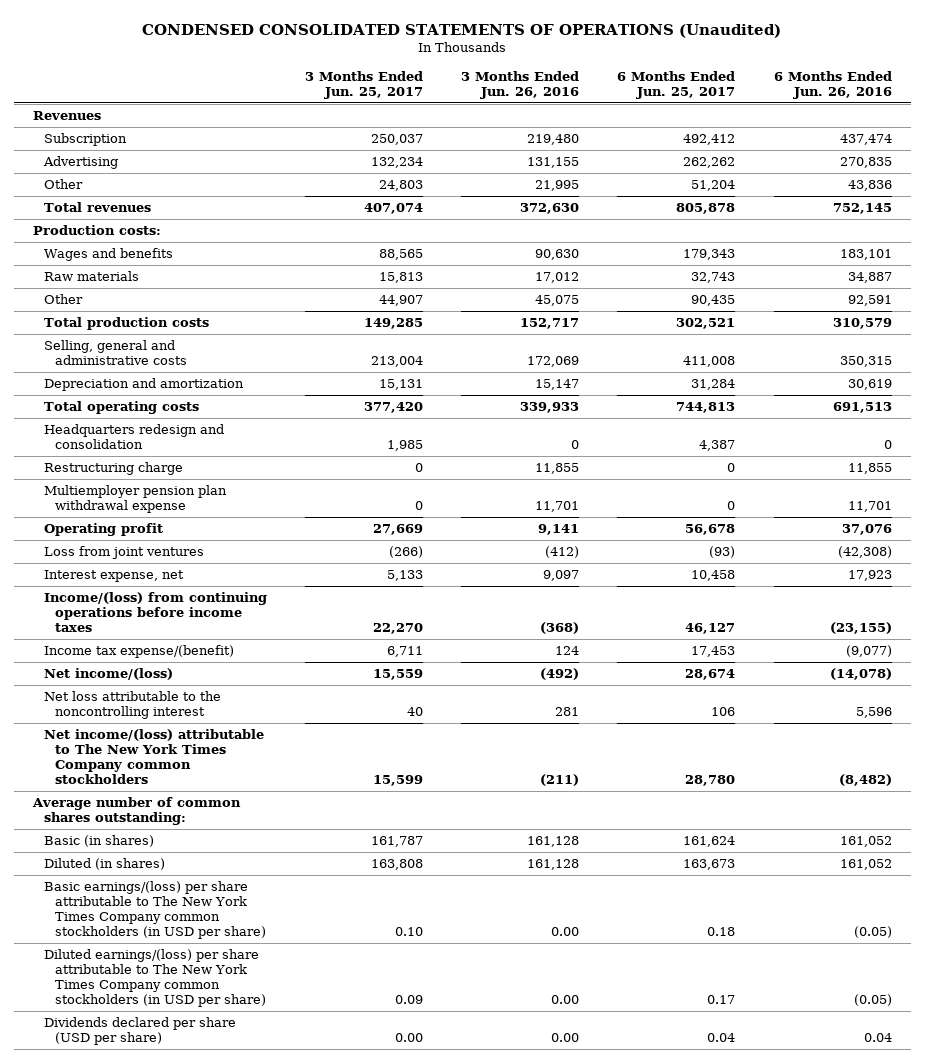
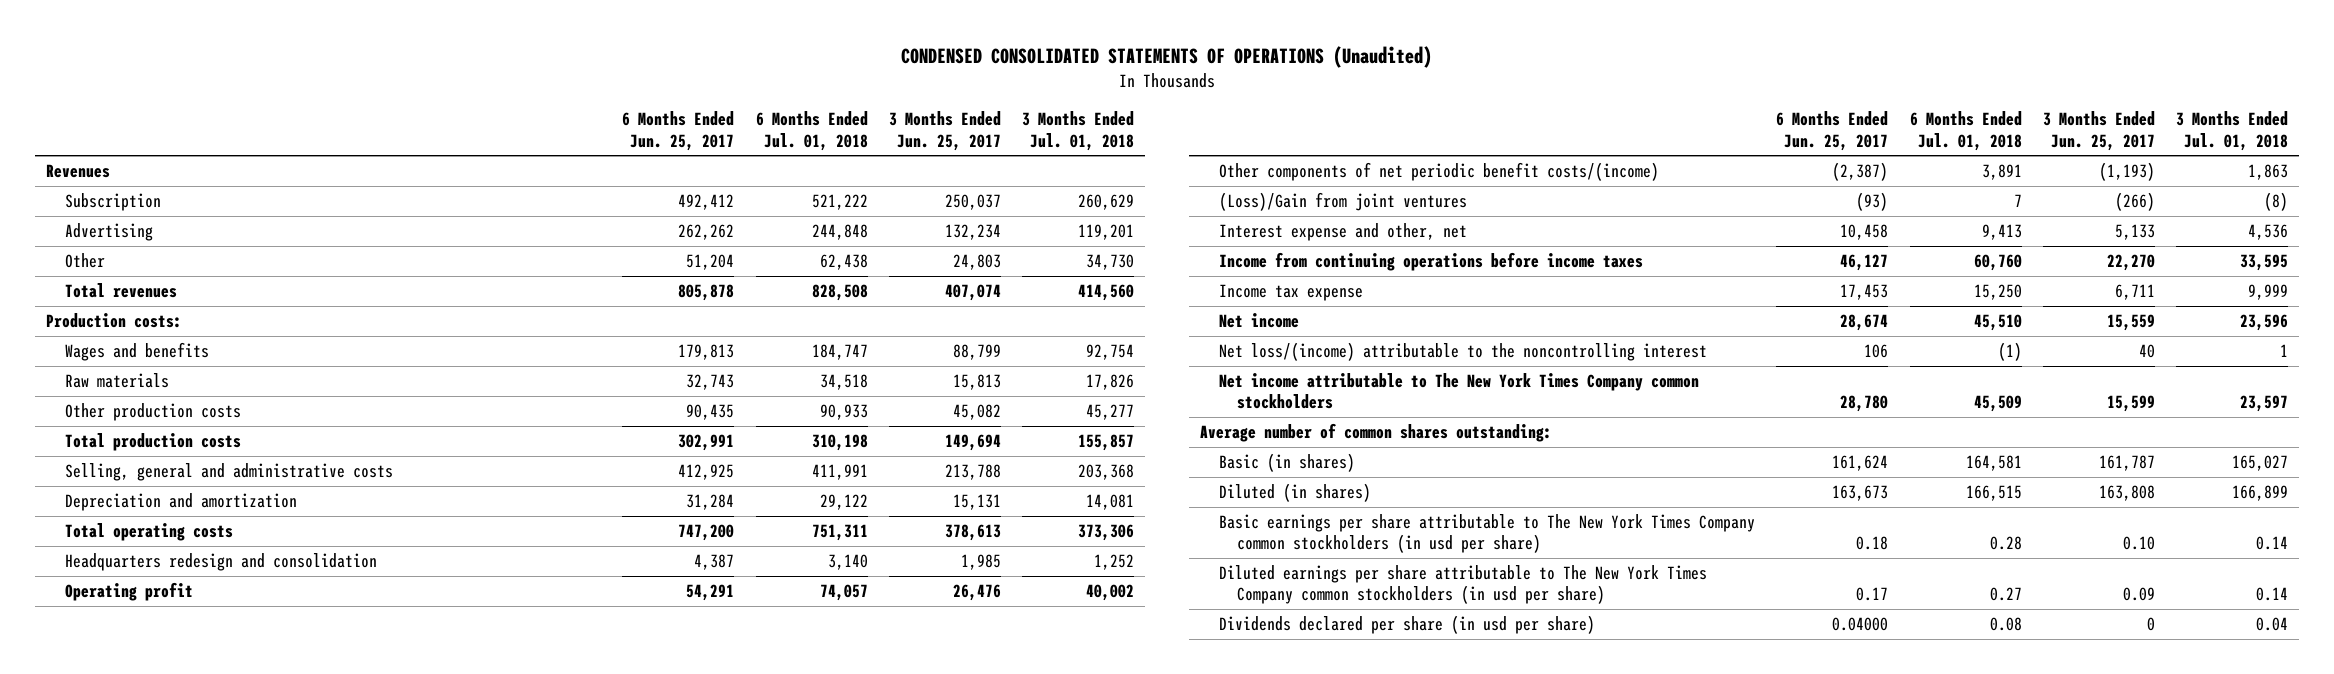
[461,71,580,100] 3 Months Ended Jun. 26, 2016 -> none
[773,71,892,100] 6 Months Ended Jun. 26, 2016 -> none
none -> [755,111,868,151] 6 Months Ended Jul. 01, 2018
none -> [1022,111,1135,151] 3 Months Ended Jul. 01, 2018
[379,249,424,261] 88,565 -> [952,344,1001,361] 88,799
[683,249,736,261] 179,343 -> [678,344,735,361] 179,813
[44,294,84,305] Other -> [64,403,241,422] Other production costs
[379,295,424,307] 44,907 -> [952,404,1001,421] 45,082
[364,318,424,330] 149,285 -> [944,434,1001,452] 149,694
[676,318,736,330] 302,521 -> [678,434,735,452] 302,991
[371,356,424,368] 213,004 -> [944,464,1001,481] 213,788
[683,356,736,368] 411,008 -> [678,464,735,481] 412,925
[364,402,424,414] 377,420 -> [944,524,1001,542] 378,613
[676,402,736,414] 744,813 -> [678,524,735,542] 747,200
[44,462,184,476] Restructuring charge -> none
[44,485,228,514] Multiemployer pension plan withdrawal expense -> none
[373,524,424,536] 27,669 -> [952,584,1001,602] 26,476
[685,524,736,536] 56,678 -> [686,584,735,602] 54,291
none -> [1218,162,1659,182] Other components of net periodic benefit costs/(income)
[44,546,205,560] Loss from joint ventures -> [1218,192,1467,212] (Loss)/Gain from joint ventures
[44,570,185,583] Interest expense, net -> [1218,223,1467,242] Interest expense and other, net
[44,592,268,633] Income/(loss) from continuing operations before income taxes -> [1218,252,1643,272] Income from continuing operations before income taxes
[44,645,235,659] Income tax expense/(benefit) -> [1218,284,1363,302] Income tax expense
[44,668,174,681] Net income/(loss) -> [1218,313,1299,329] Net income
[44,691,222,720] Net loss attributable to the noncontrolling interest -> [1218,342,1707,362] Net loss/(income) attributable to the noncontrolling interest
[44,729,265,785] Net income/(loss) attributable to The New York Times Company common stockholders -> [1218,373,1699,410] Net income attributable to The New York Times Company common stockholders
[44,881,267,940] Basic earnings/(loss) per share attributable to The New York Times Company common stockholders (in USD per share) -> [1218,514,1755,554] Basic earnings per share attributable to The New York Times Company common stockholders (in usd per share)
[44,949,267,1008] Diluted earnings/(loss) per share attributable to The New York Times Company common stockholders (in USD per share) -> [1218,565,1707,605] Diluted earnings per share attributable to The New York Times Company common stockholders (in usd per share)
[44,1017,237,1046] Dividends declared per share (USD per share) -> [1218,615,1595,635] Dividends declared per share (in usd per share)
[395,1033,424,1043] 0.00 -> [2146,617,2155,632] 0
[707,1033,736,1043] 0.04 -> [1832,617,1889,632] 0.04000

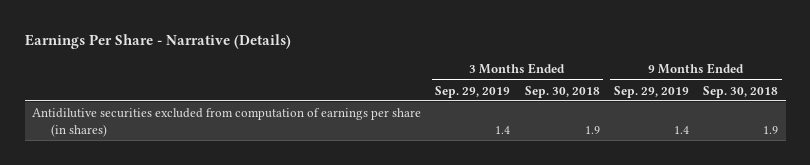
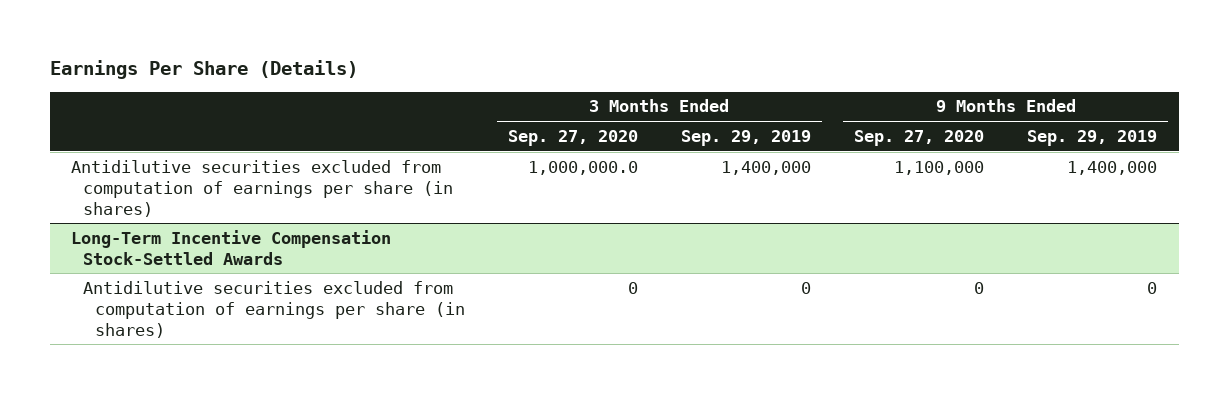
[24,34,291,50] Earnings Per Share - Narrative (Details) -> [49,60,358,80] Earnings Per Share (Details)
[524,85,600,98] Sep. 30, 2018 -> none
[703,85,779,98] Sep. 30, 2018 -> none
none -> [507,129,638,146] Sep. 27, 2020
none -> [854,129,985,146] Sep. 27, 2020
[495,125,511,134] 1.4 -> [720,160,811,175] 1,400,000
[674,125,690,134] 1.4 -> [1067,160,1158,175] 1,400,000
none -> [71,229,392,265] Long-Term Incentive Compensation Stock-Settled Awards
none -> [83,280,465,338] Antidilutive securities excluded from computation of earnings per share (in shares)

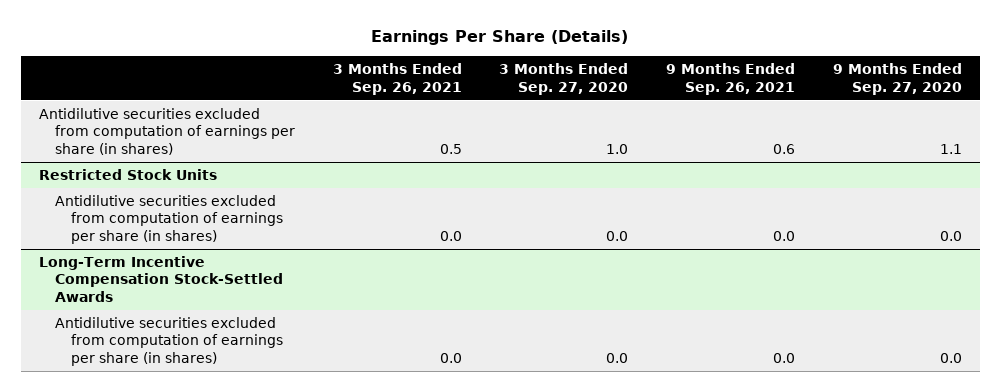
[680,129,811,146] Sep. 29, 2019 -> none
[1027,129,1158,146] Sep. 29, 2019 -> none
none -> [332,63,462,95] 3 Months Ended Sep. 26, 2021
none -> [666,63,796,95] 9 Months Ended Sep. 26, 2021
[527,160,638,175] 1,000,000.0 -> [606,143,629,154] 1.0
[894,160,985,175] 1,100,000 -> [939,143,962,154] 1.1
none -> [39,169,218,181] Restricted Stock Units
none -> [55,195,284,244] Antidilutive securities excluded from computation of earnings per share (in shares)
[627,281,638,294] 0 -> [606,352,629,363] 0.0
[974,281,985,294] 0 -> [939,352,962,363] 0.0

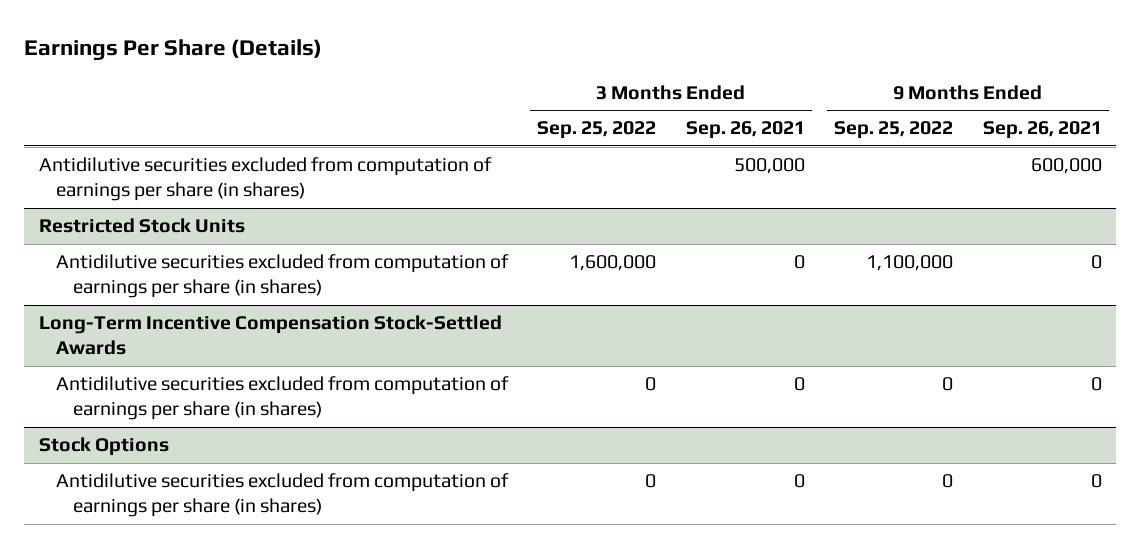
[499,63,629,95] 3 Months Ended Sep. 27, 2020 -> none
[832,63,962,95] 9 Months Ended Sep. 27, 2020 -> none
none -> [537,121,657,140] Sep. 25, 2022
none -> [834,121,954,140] Sep. 25, 2022
[439,143,462,154] 0.5 -> [733,158,805,175] 500,000
[773,143,796,154] 0.6 -> [1030,158,1102,175] 600,000
[439,230,462,241] 0.0 -> [793,255,805,270] 0
[773,230,796,241] 0.0 -> [1090,255,1102,270] 0
[439,352,462,363] 0.0 -> [793,377,805,392] 0
[773,352,796,363] 0.0 -> [1090,377,1102,392] 0
none -> [38,437,169,457] Stock Options
none -> [55,473,509,518] Antidilutive securities excluded from computation of earnings per share (in shares)

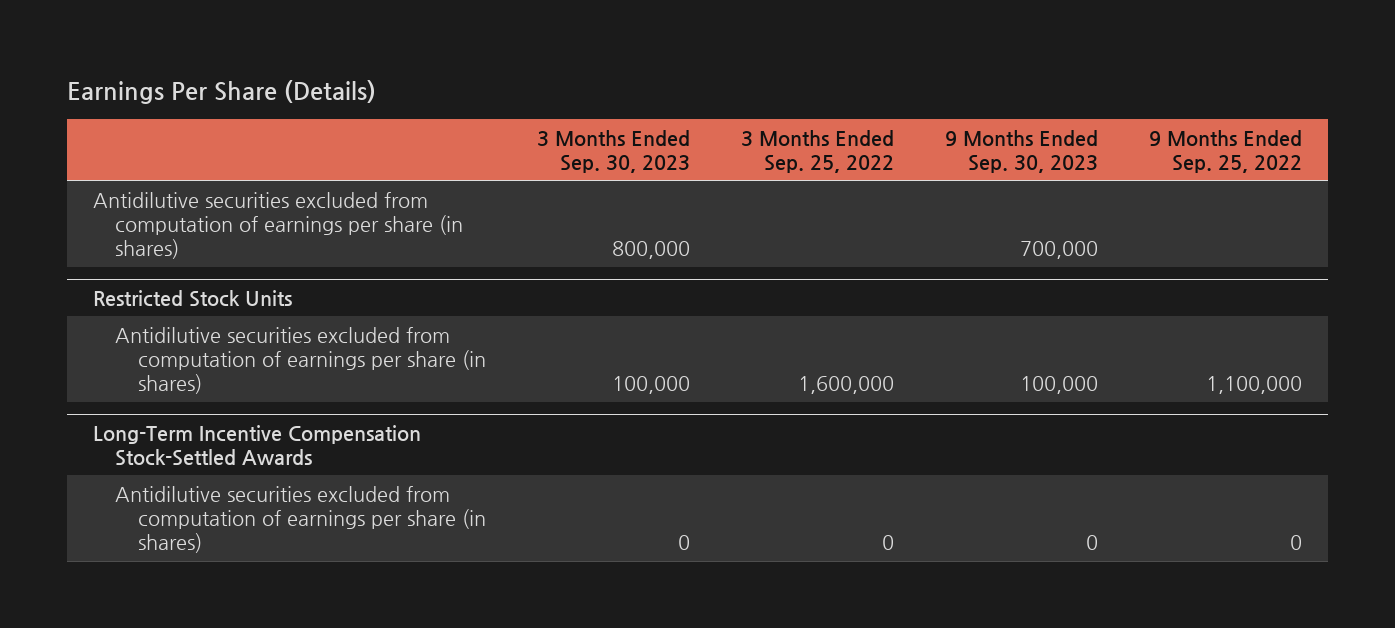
[685,121,805,140] Sep. 26, 2021 -> none
[982,121,1102,140] Sep. 26, 2021 -> none
none -> [536,129,690,173] 3 Months Ended Sep. 30, 2023
none -> [944,129,1098,173] 9 Months Ended Sep. 30, 2023
[38,437,169,457] Stock Options -> none
[55,473,509,518] Antidilutive securities excluded from computation of earnings per share (in shares) -> none

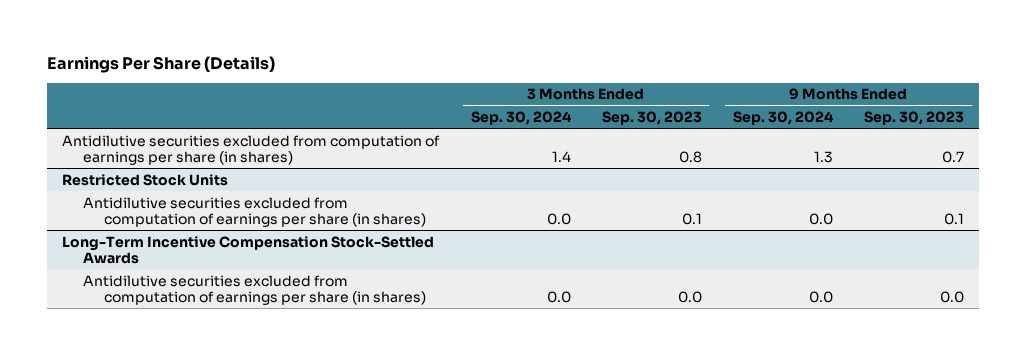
[740,129,894,173] 3 Months Ended Sep. 25, 2022 -> none
[1149,129,1303,173] 9 Months Ended Sep. 25, 2022 -> none
none -> [470,111,572,126] Sep. 30, 2024
none -> [732,111,834,126] Sep. 30, 2024
[611,241,690,260] 800,000 -> [678,150,702,163] 0.8
[1019,241,1098,260] 700,000 -> [941,150,964,163] 0.7
[611,376,690,395] 100,000 -> [681,212,702,225] 0.1
[1019,376,1098,395] 100,000 -> [943,212,964,225] 0.1
[677,535,690,551] 0 -> [677,290,702,303] 0.0
[1085,535,1098,551] 0 -> [939,290,964,303] 0.0

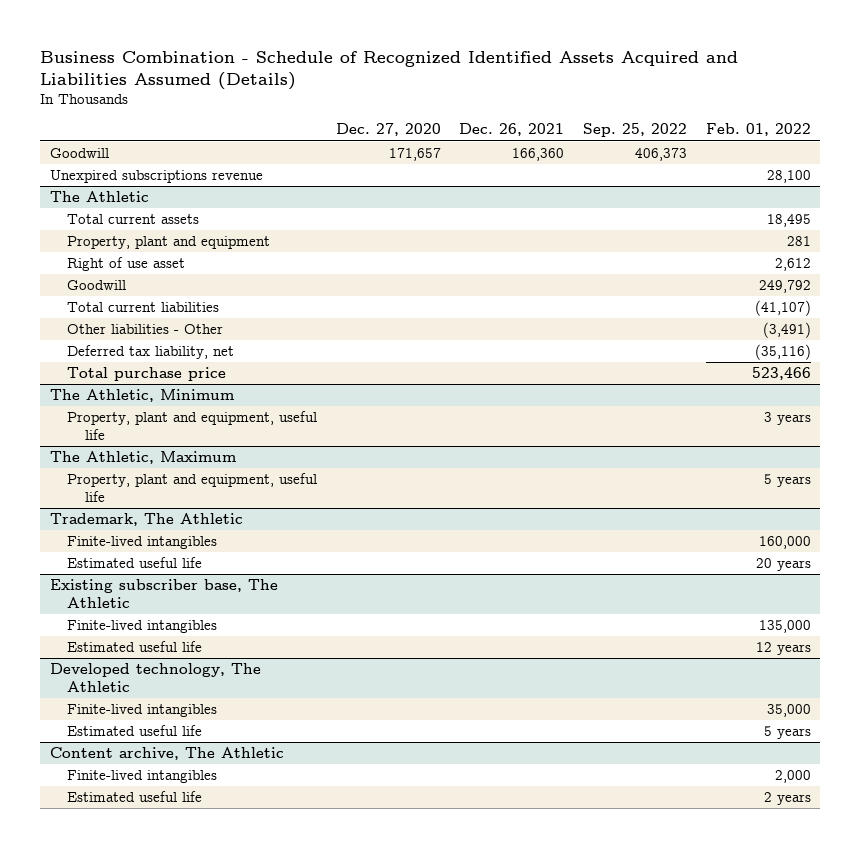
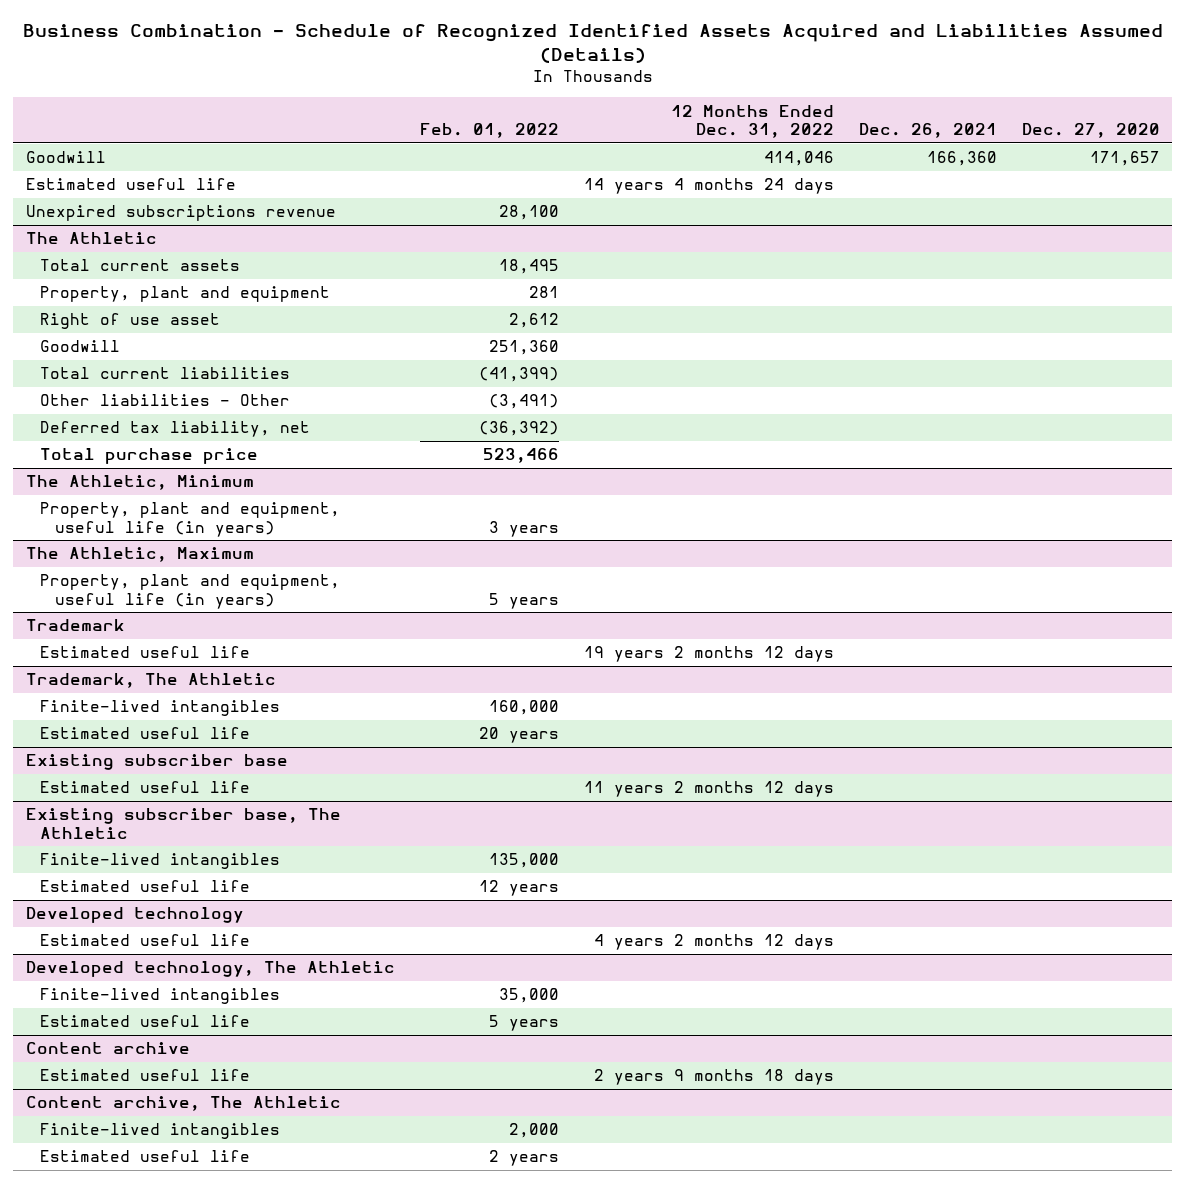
[583,123,688,138] Sep. 25, 2022 -> none
none -> [670,104,834,138] 12 Months Ended Dec. 31, 2022
none -> [25,178,236,191] Estimated useful life
[758,279,811,293] 249,792 -> [488,340,559,356] 251,360
[754,299,811,316] (41,107) -> [478,367,559,383] (41,399)
[754,343,811,360] (35,116) -> [478,421,559,437] (36,392)
[67,410,318,441] Property, plant and equipment, useful life -> [40,502,341,537] Property, plant and equipment, useful life (in years)
[67,472,318,503] Property, plant and equipment, useful life -> [40,574,341,609] Property, plant and equipment, useful life (in years)
none -> [25,619,125,632] Trademark
none -> [40,646,251,659] Estimated useful life
none -> [25,754,288,771] Existing subscriber base
none -> [40,781,251,794] Estimated useful life
none -> [25,907,244,924] Developed technology
none -> [40,934,251,947] Estimated useful life
none -> [25,1042,190,1055] Content archive
none -> [40,1069,251,1082] Estimated useful life

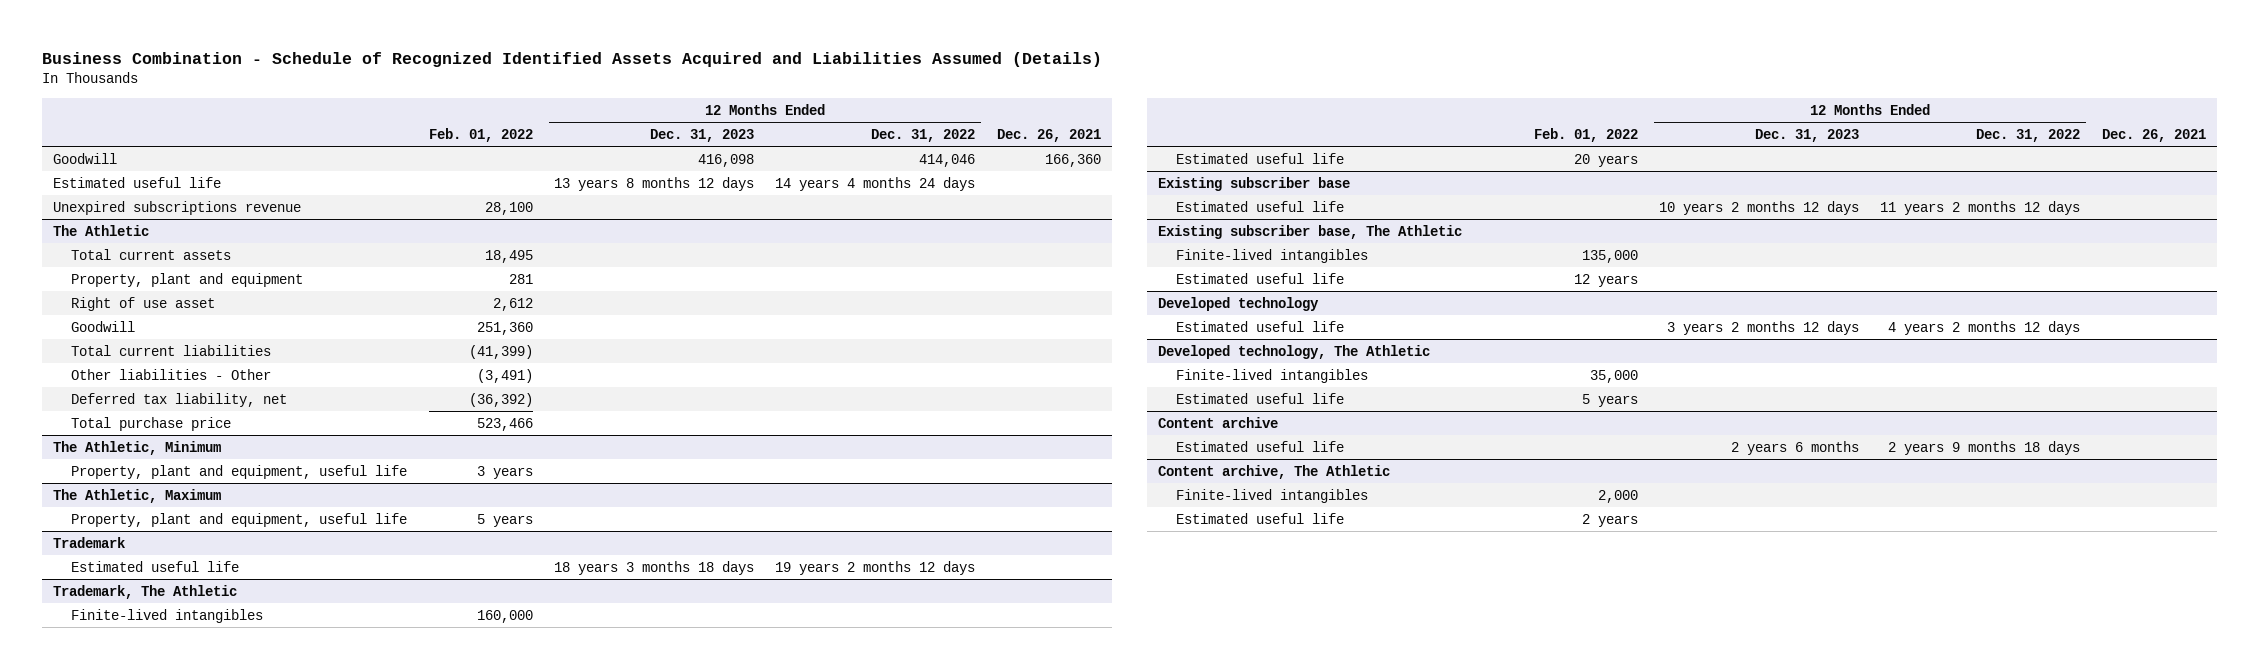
[1021,122,1160,138] Dec. 27, 2020 -> none
none -> [650,128,755,142] Dec. 31, 2023
[40,502,341,537] Property, plant and equipment, useful life (in years) -> [71,464,408,479] Property, plant and equipment, useful life
[40,574,341,609] Property, plant and equipment, useful life (in years) -> [71,512,408,527] Property, plant and equipment, useful life

